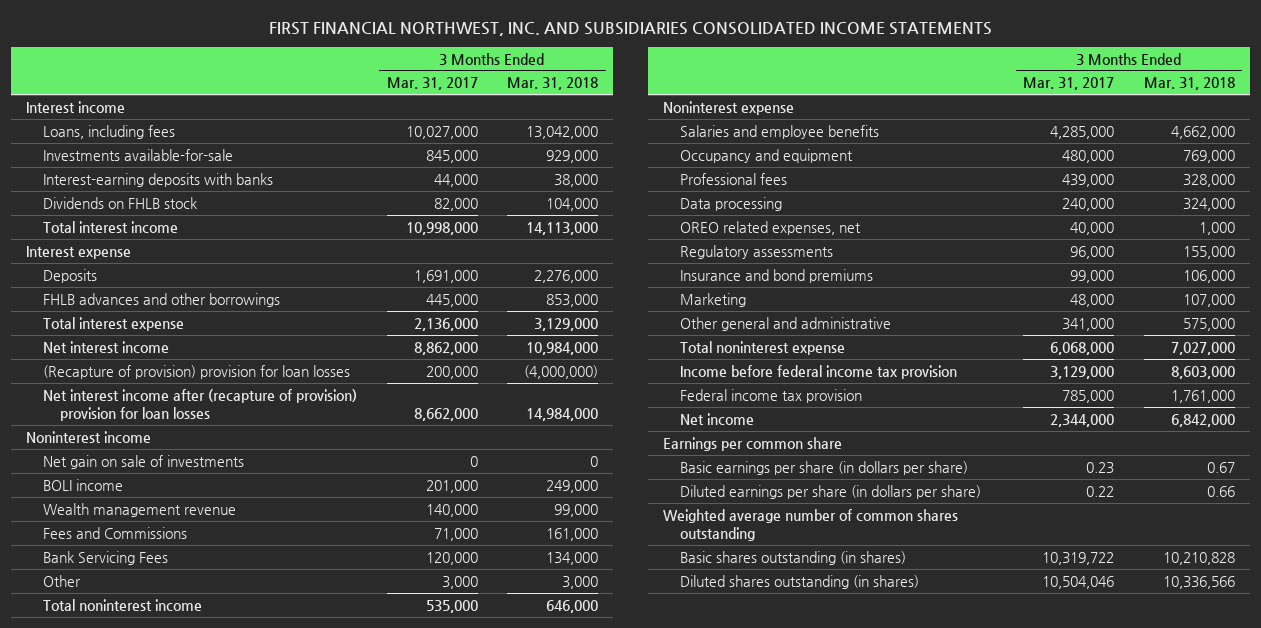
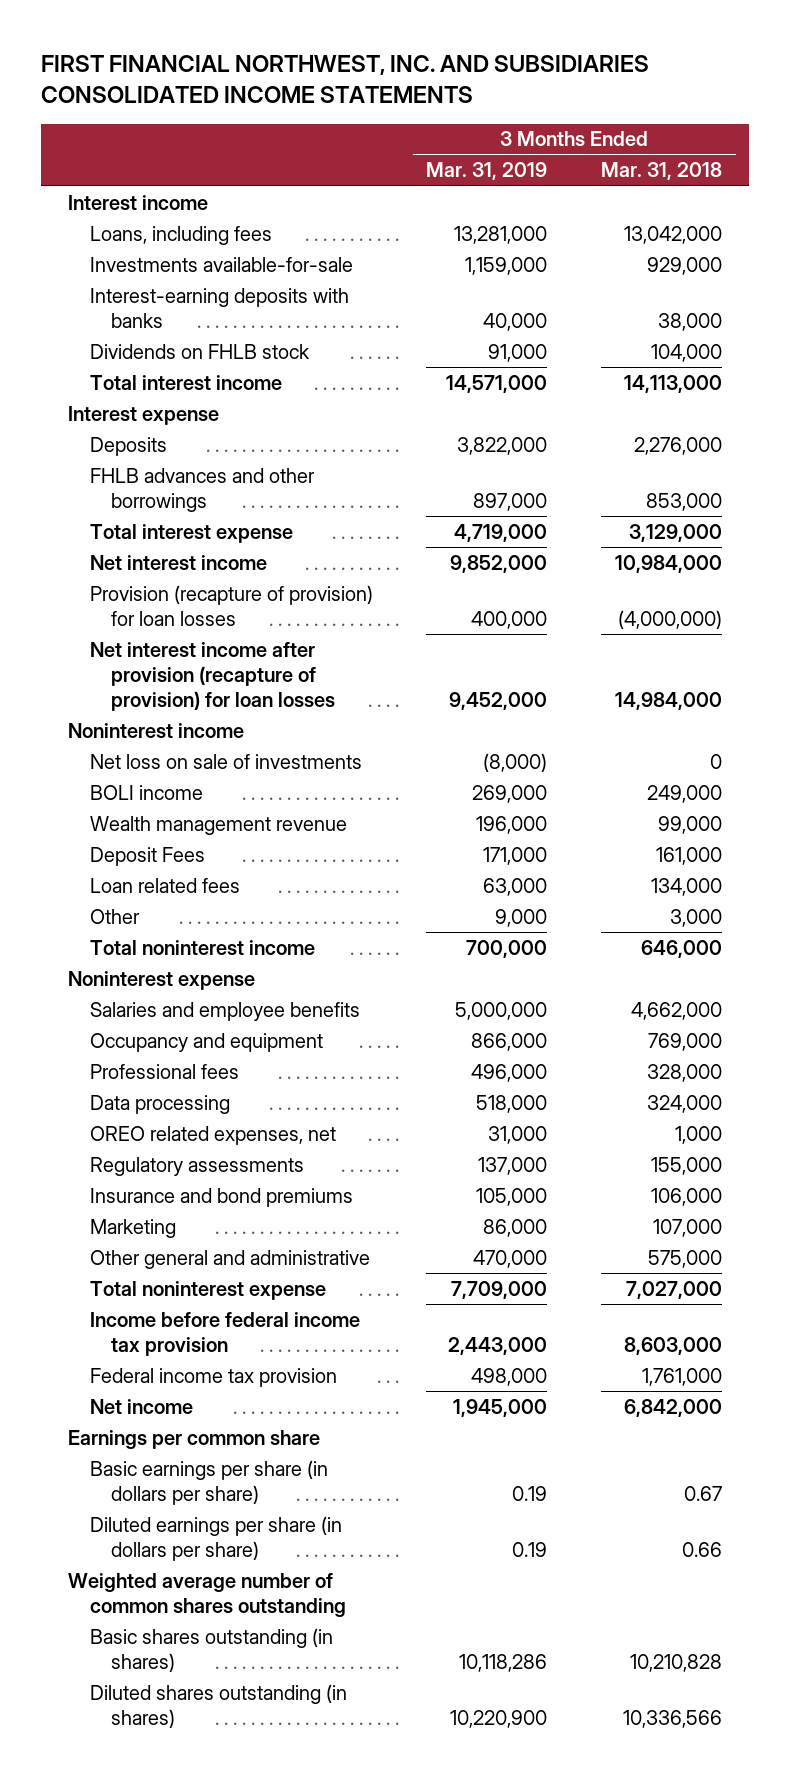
[386,77,478,91] Mar. 31, 2017 -> none
none -> [426,162,548,181] Mar. 31, 2019
[43,364,351,379] (Recapture of provision) provision for loan losses -> [89,584,373,627] Provision (recapture of provision) for loan losses
[43,388,358,421] Net interest income after (recapture of provision) provision for loan losses -> [89,641,336,712] Net interest income after provision (recapture of provision) for loan losses
[43,454,245,469] Net gain on sale of investments -> [89,753,362,769] Net loss on sale of investments
[43,526,188,539] Fees and Commissions -> [89,846,205,866] Deposit Fees
[43,550,169,565] Bank Servicing Fees -> [89,877,240,893] Loan related fees

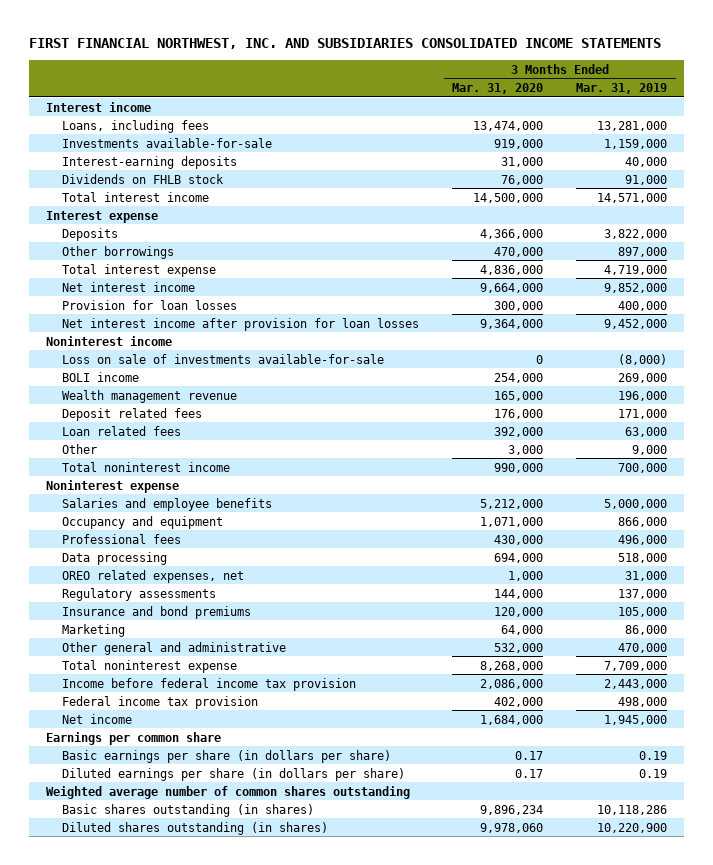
[601,162,723,181] Mar. 31, 2018 -> none
none -> [452,83,544,95] Mar. 31, 2020
[89,287,349,329] Interest-earning deposits with banks -> [61,155,237,169] Interest-earning deposits
[89,467,315,513] FHLB advances and other borrowings -> [61,245,174,259] Other borrowings
[89,584,373,627] Provision (recapture of provision) for loan losses -> [61,299,237,310] Provision for loan losses
[89,641,336,712] Net interest income after provision (recapture of provision) for loan losses -> [61,317,419,331] Net interest income after provision for loan losses
[89,753,362,769] Net loss on sale of investments -> [61,353,384,364] Loss on sale of investments available-for-sale
[89,846,205,866] Deposit Fees -> [61,407,202,421] Deposit related fees

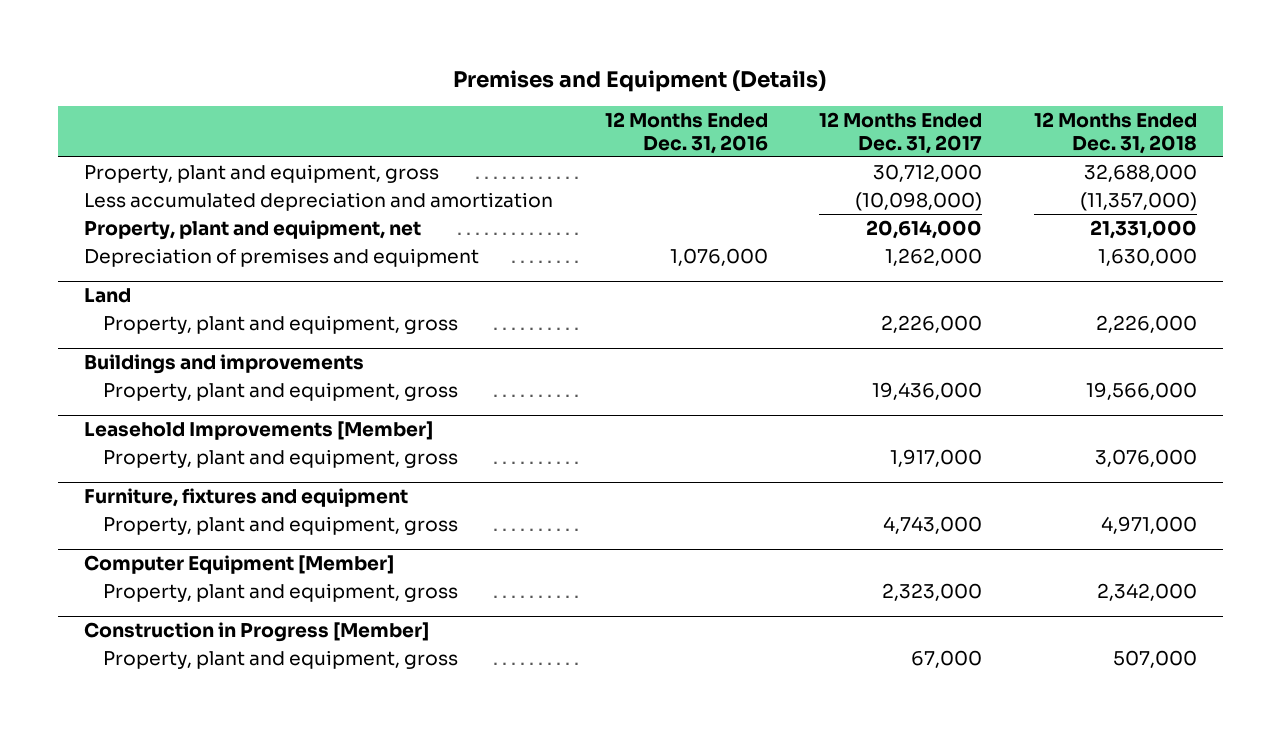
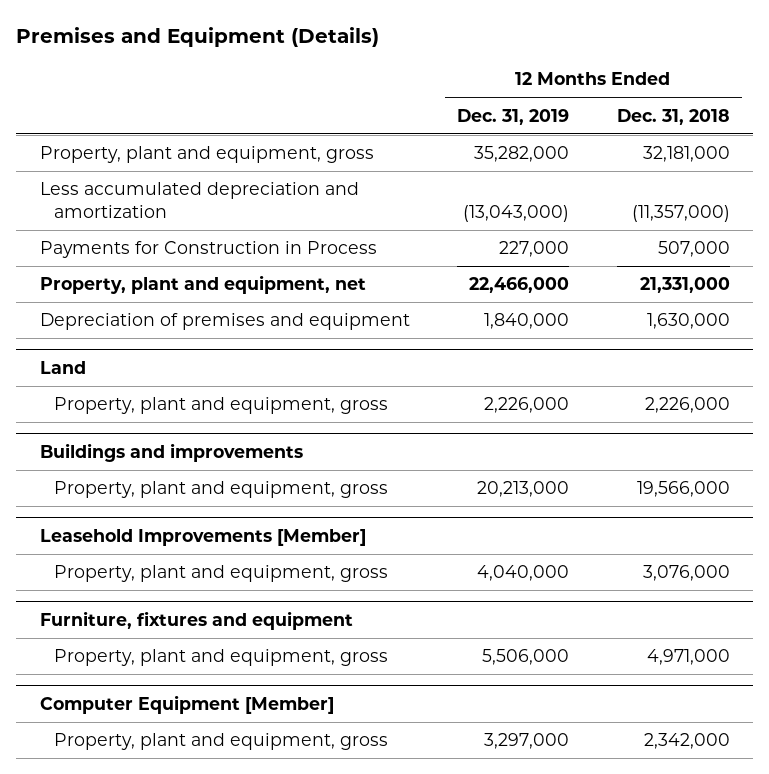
[604,111,768,154] 12 Months Ended Dec. 31, 2016 -> none
[819,111,983,154] 12 Months Ended Dec. 31, 2017 -> none
none -> [457,108,570,125] Dec. 31, 2019
[1084,163,1198,182] 32,688,000 -> [642,146,730,163] 32,181,000
none -> [39,241,377,259] Payments for Construction in Process
[83,622,429,643] Construction in Progress [Member] -> none
[102,649,458,669] Property, plant and equipment, gross -> none

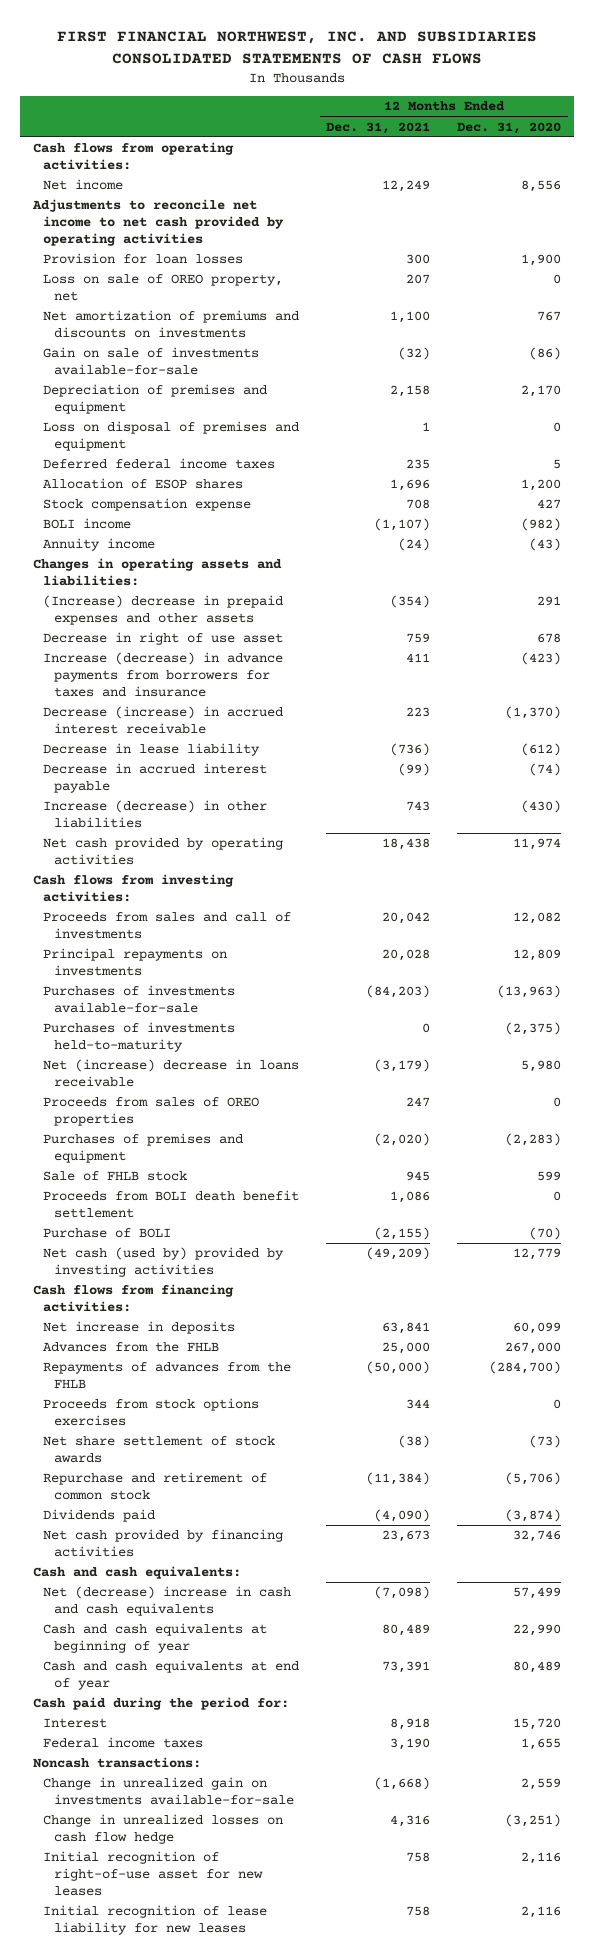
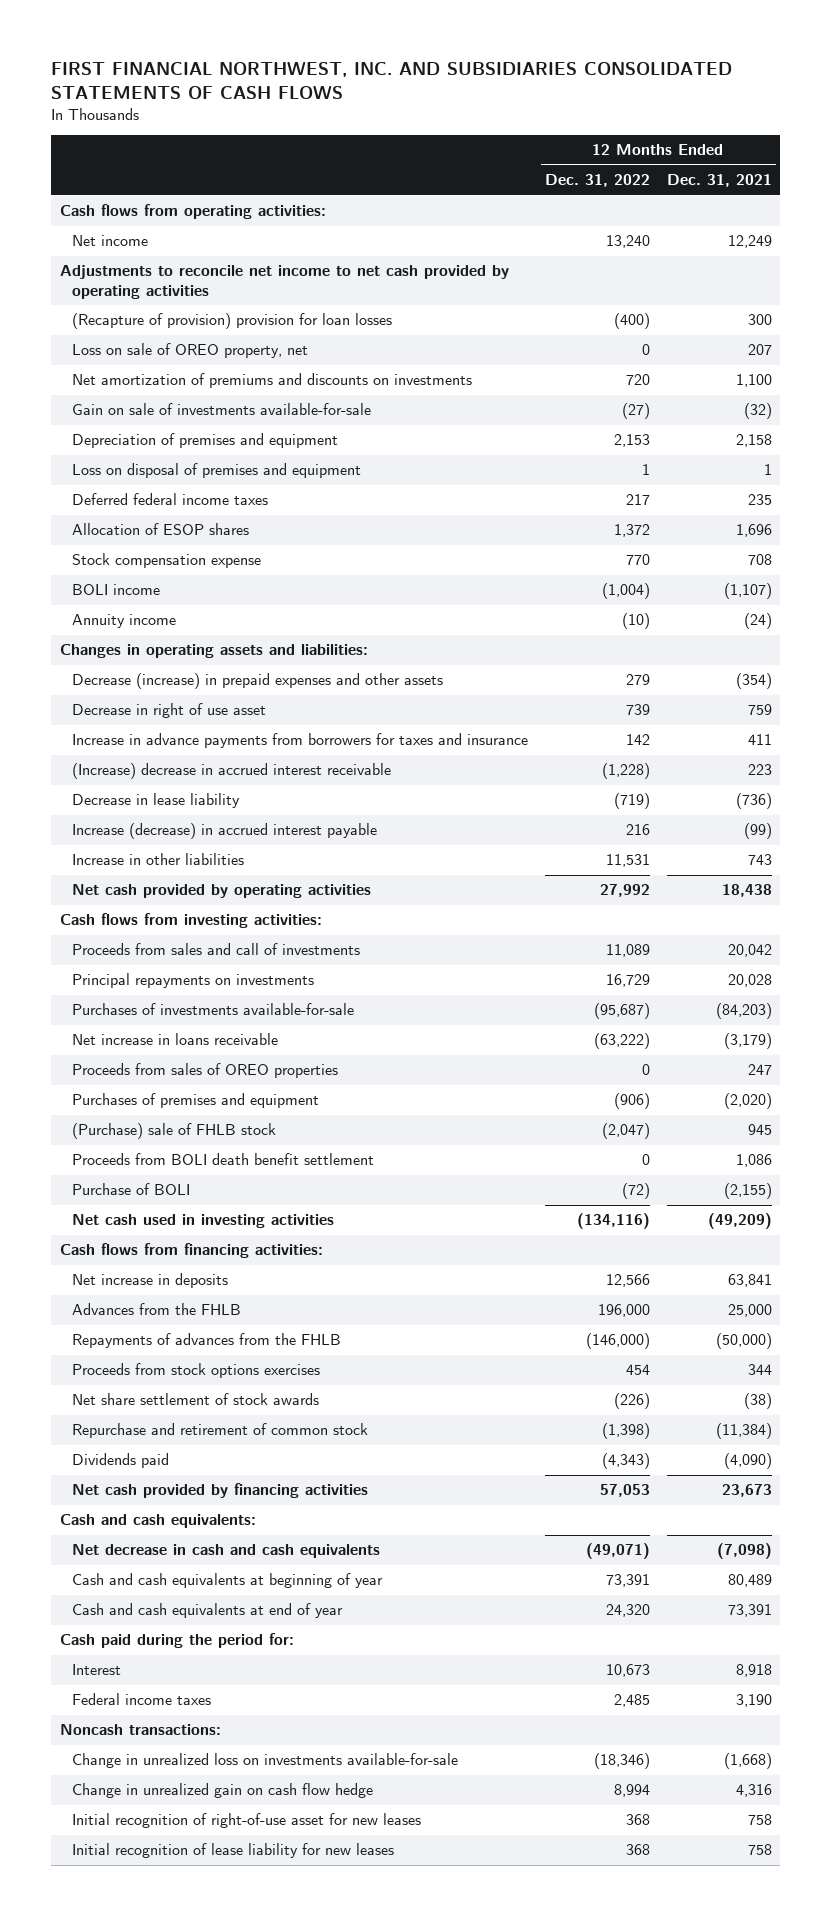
[457,121,562,134] Dec. 31, 2020 -> none
none -> [545,174,651,188] Dec. 31, 2022
[43,253,244,265] Provision for loan losses -> [72,313,393,330] (Recapture of provision) provision for loan losses
[43,595,284,626] (Increase) decrease in prepaid expenses and other assets -> [72,673,444,690] Decrease (increase) in prepaid expenses and other assets
[43,652,284,697] Increase (decrease) in advance payments from borrowers for taxes and insurance -> [72,733,529,749] Increase in advance payments from borrowers for taxes and insurance
[43,706,284,735] Decrease (increase) in accrued interest receivable -> [72,763,392,780] (Increase) decrease in accrued interest receivable
[43,763,268,794] Decrease in accrued interest payable -> [72,823,378,840] Increase (decrease) in accrued interest payable
[43,800,268,829] Increase (decrease) in other liabilities -> [72,853,245,866] Increase in other liabilities
[43,1022,236,1053] Purchases of investments held-to-maturity -> none
[43,1059,300,1088] Net (increase) decrease in loans receivable -> [72,1033,279,1046] Net increase in loans receivable
[43,1171,188,1182] Sale of FHLB stock -> [72,1123,277,1140] (Purchase) sale of FHLB stock
[43,1247,285,1278] Net cash (used by) provided by investing activities -> [72,1214,335,1229] Net cash used in investing activities
[43,1586,292,1617] Net (decrease) increase in cash and cash equivalents -> [72,1544,381,1559] Net decrease in cash and cash equivalents
[43,1777,294,1806] Change in unrealized gain on investments available-for-sale -> [72,1753,459,1769] Change in unrealized loss on investments available-for-sale
[43,1814,284,1845] Change in unrealized losses on cash flow hedge -> [72,1783,374,1799] Change in unrealized gain on cash flow hedge

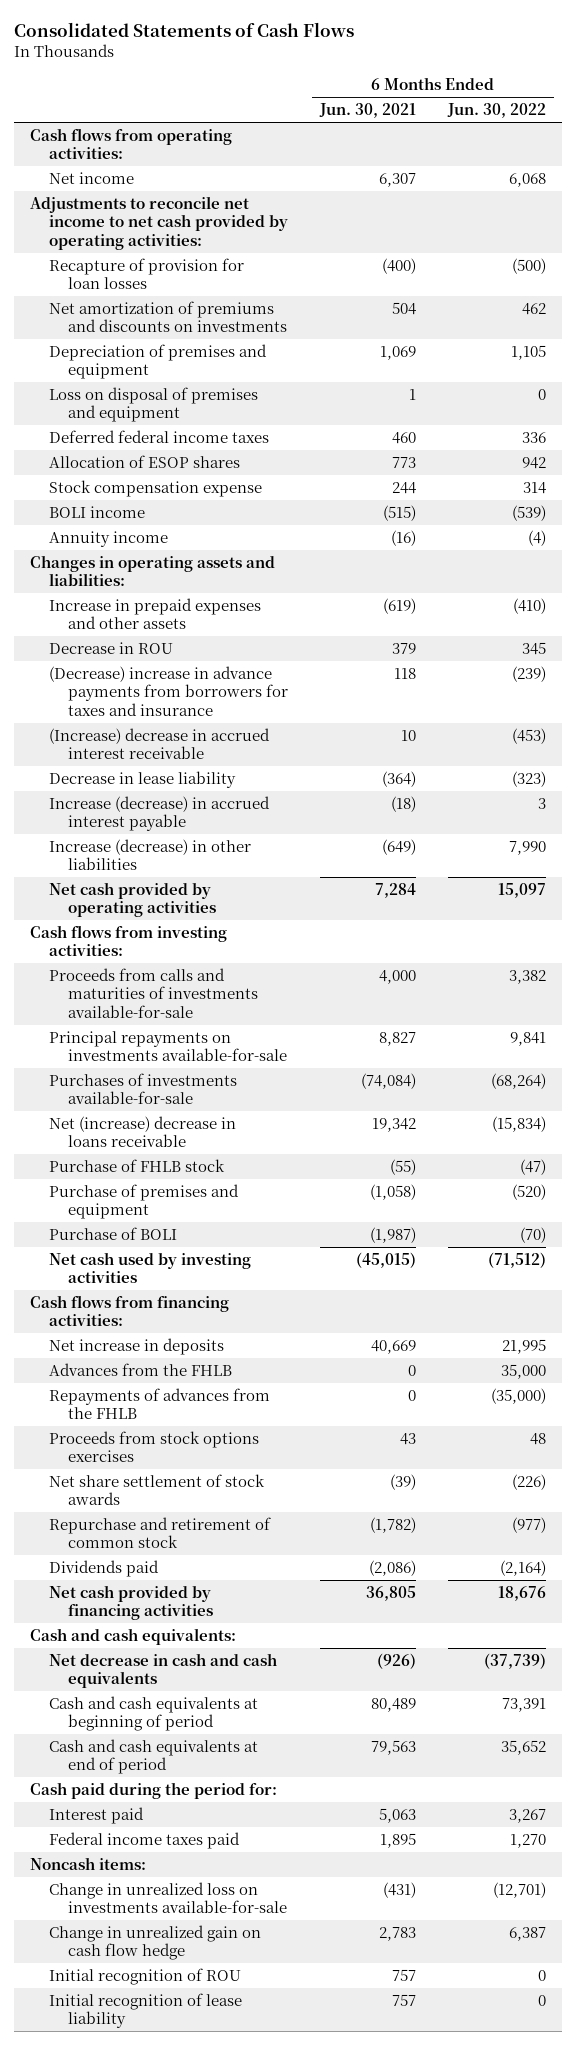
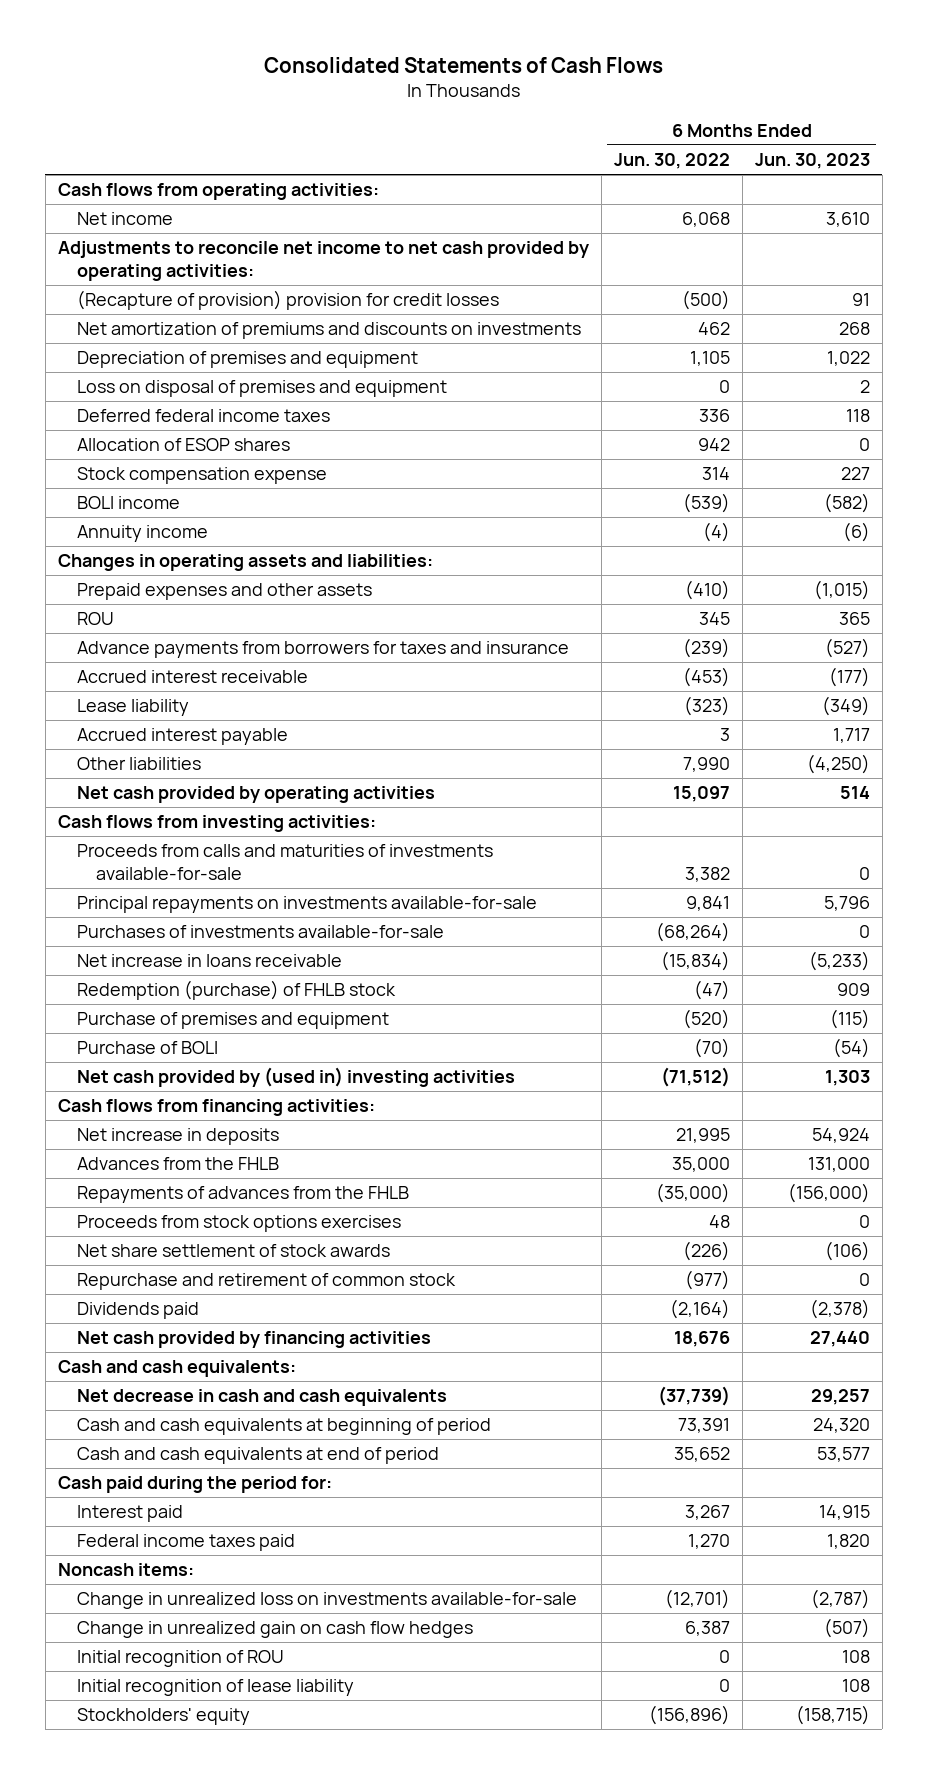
[319,103,417,119] Jun. 30, 2021 -> none
none -> [754,153,870,170] Jun. 30, 2023
[49,257,245,290] Recapture of provision for loan losses -> [76,290,499,311] (Recapture of provision) provision for credit losses
[49,597,262,630] Increase in prepaid expenses and other assets -> [76,583,372,601] Prepaid expenses and other assets
[49,641,174,654] Decrease in ROU -> [76,612,114,626] ROU
[49,665,289,716] (Decrease) increase in advance payments from borrowers for taxes and insurance -> [76,641,569,659] Advance payments from borrowers for taxes and insurance
[49,727,271,760] (Increase) decrease in accrued interest receivable -> [76,670,308,684] Accrued interest receivable
[49,770,237,788] Decrease in lease liability -> [76,699,189,717] Lease liability
[49,795,271,832] Increase (decrease) in accrued interest payable -> [76,728,288,746] Accrued interest payable
[49,838,252,871] Increase (decrease) in other liabilities -> [76,757,201,771] Other liabilities
[49,1115,237,1148] Net (increase) decrease in loans receivable -> [76,954,342,968] Net increase in loans receivable
[49,1158,226,1172] Purchase of FHLB stock -> [76,980,396,1001] Redemption (purchase) of FHLB stock
[49,1251,252,1284] Net cash used by investing activities -> [76,1067,515,1088] Net cash provided by (used in) investing activities
[49,1924,262,1961] Change in unrealized gain on cash flow hedge -> [76,1621,473,1639] Change in unrealized gain on cash flow hedges
none -> [76,1708,250,1726] Stockholders' equity

